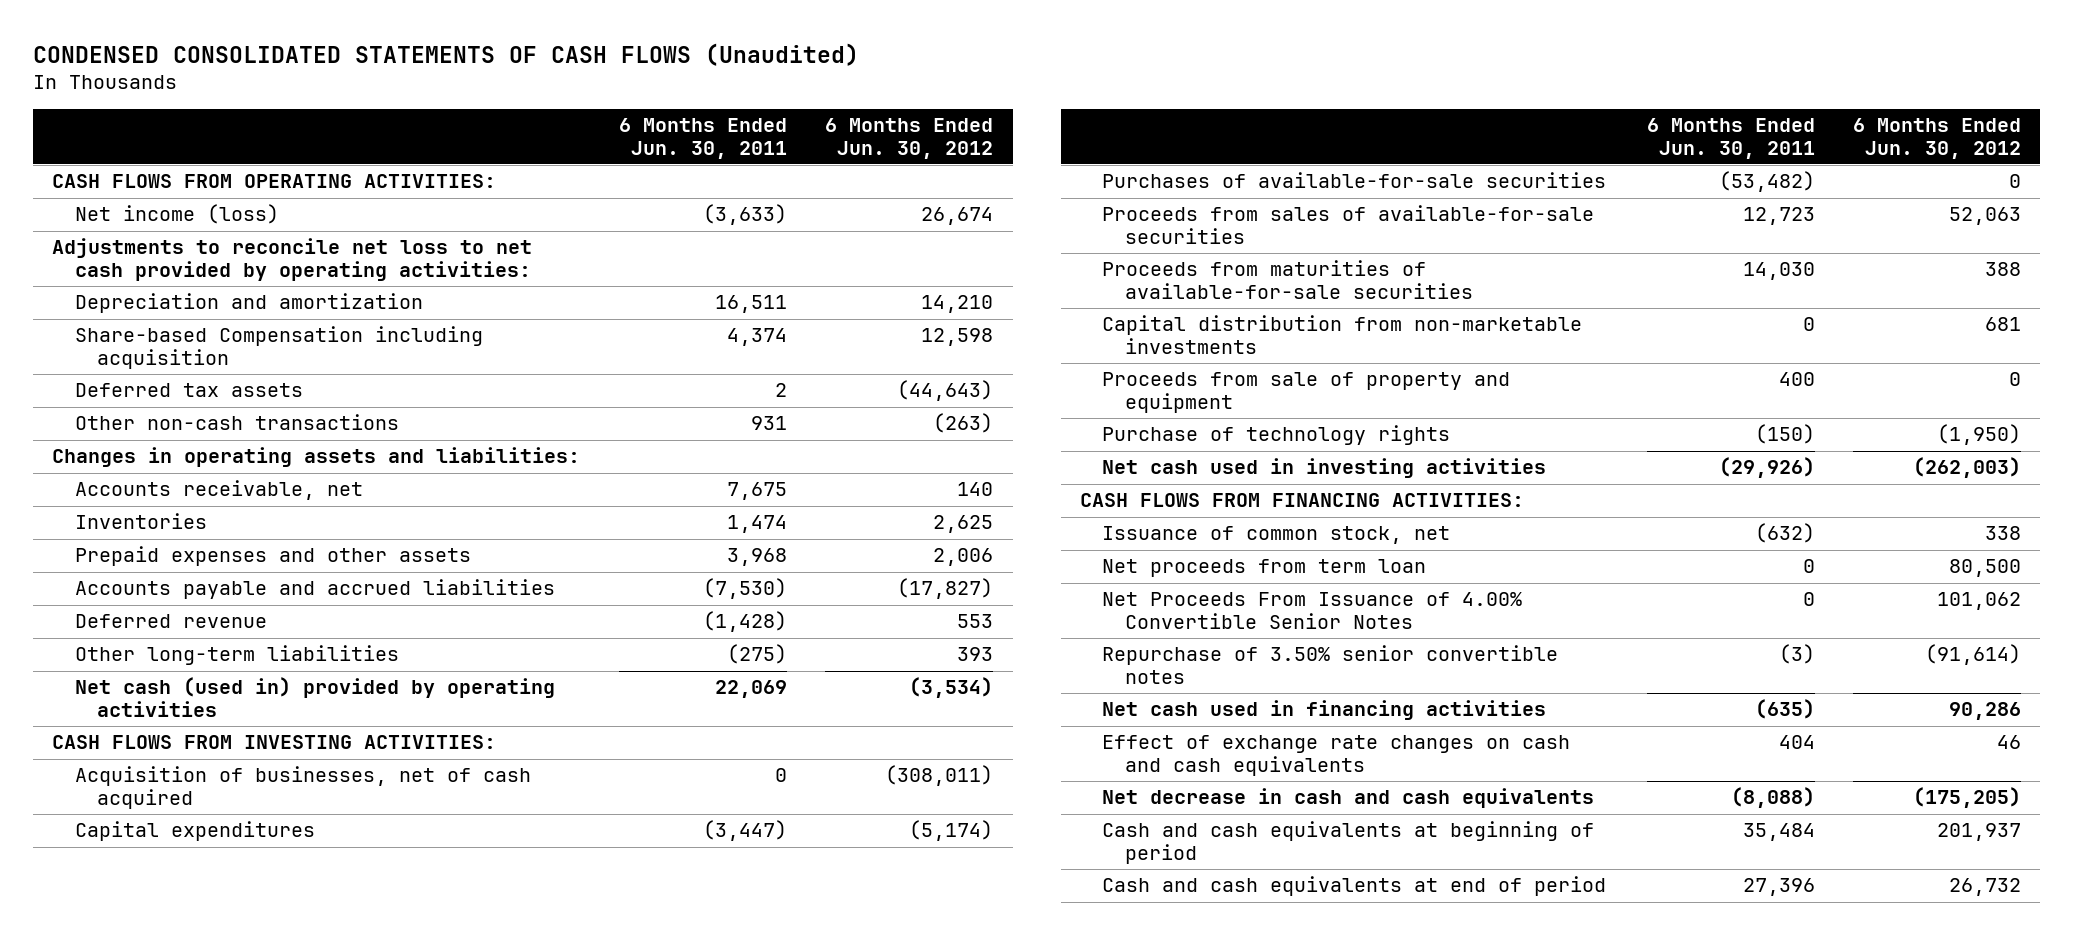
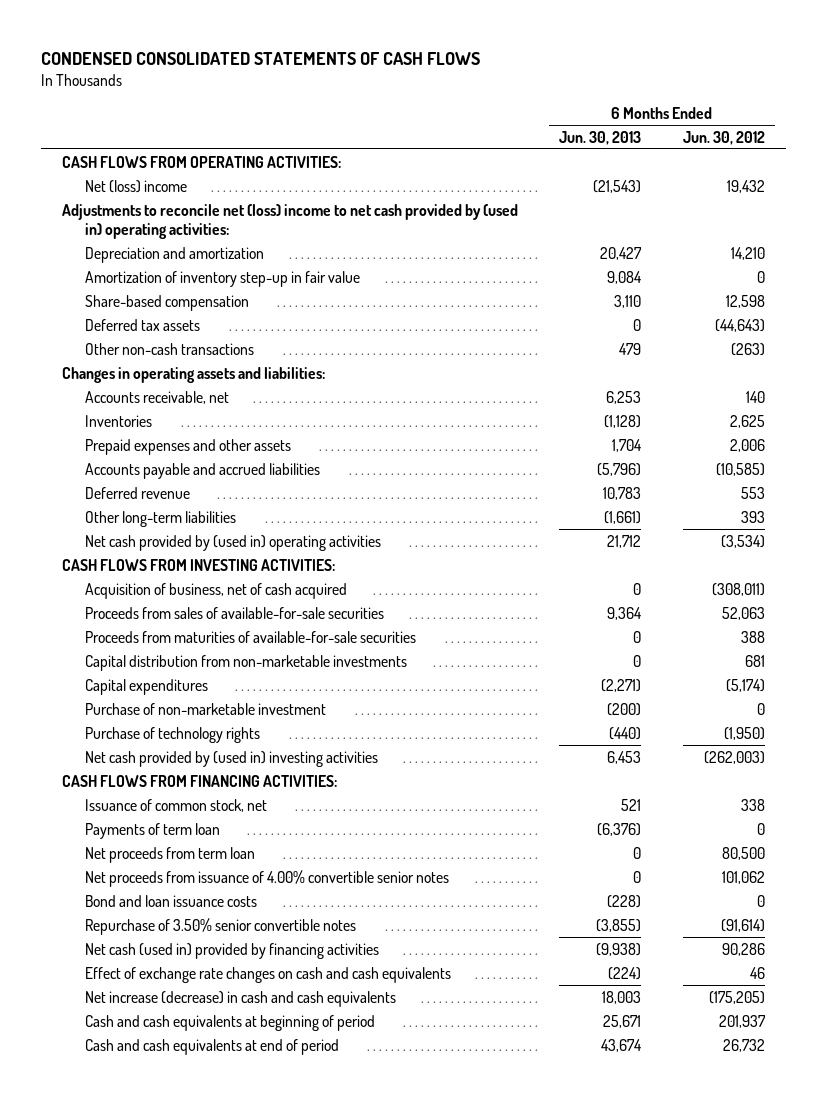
[33,43,860,67] CONDENSED CONSOLIDATED STATEMENTS OF CASH FLOWS (Unaudited) -> [40,51,480,65] CONDENSED CONSOLIDATED STATEMENTS OF CASH FLOWS
[618,118,787,159] 6 Months Ended Jun. 30, 2011 -> none
none -> [559,130,642,145] Jun. 30, 2013
[74,204,279,225] Net income (loss) -> [85,179,188,193] Net (loss) income
[921,207,994,226] 26,674 -> [726,179,765,193] 19,432
[52,238,533,281] Adjustments to reconcile net loss to net cash provided by operating activities: -> [61,203,518,239] Adjustments to reconcile net (loss) income to net cash provided by (used in) operating activities:
none -> [85,270,361,287] Amortization of inventory step-up in fair value
[74,326,483,369] Share-based Compensation including acquisition -> [85,294,250,311] Share-based compensation
[897,578,994,600] (17,827) -> [715,462,765,476] (10,585)
[74,677,555,717] Net cash (used in) provided by operating activities -> [85,534,382,551] Net cash provided by (used in) operating activities
[1102,172,1607,189] Purchases of available-for-sale securities -> none
[74,766,531,809] Acquisition of businesses, net of cash acquired -> [85,582,348,599] Acquisition of business, net of cash acquired
[1102,372,1511,413] Proceeds from sale of property and equipment -> none
[74,821,315,842] Capital expenditures -> [85,678,209,695] Capital expenditures
none -> [85,702,327,715] Purchase of non-marketable investment
[1102,458,1547,479] Net cash used in investing activities -> [85,750,379,767] Net cash provided by (used in) investing activities
none -> [85,822,221,839] Payments of term loan
[1102,592,1523,629] Net Proceeds From Issuance of 4.00% Convertible Senior Notes -> [85,869,450,887] Net proceeds from issuance of 4.00% convertible senior notes
none -> [85,894,258,907] Bond and loan issuance costs
[1102,700,1547,721] Net cash used in financing activities -> [85,942,380,959] Net cash (used in) provided by financing activities
[1102,788,1595,809] Net decrease in cash and cash equivalents -> [85,990,397,1007] Net increase (decrease) in cash and cash equivalents

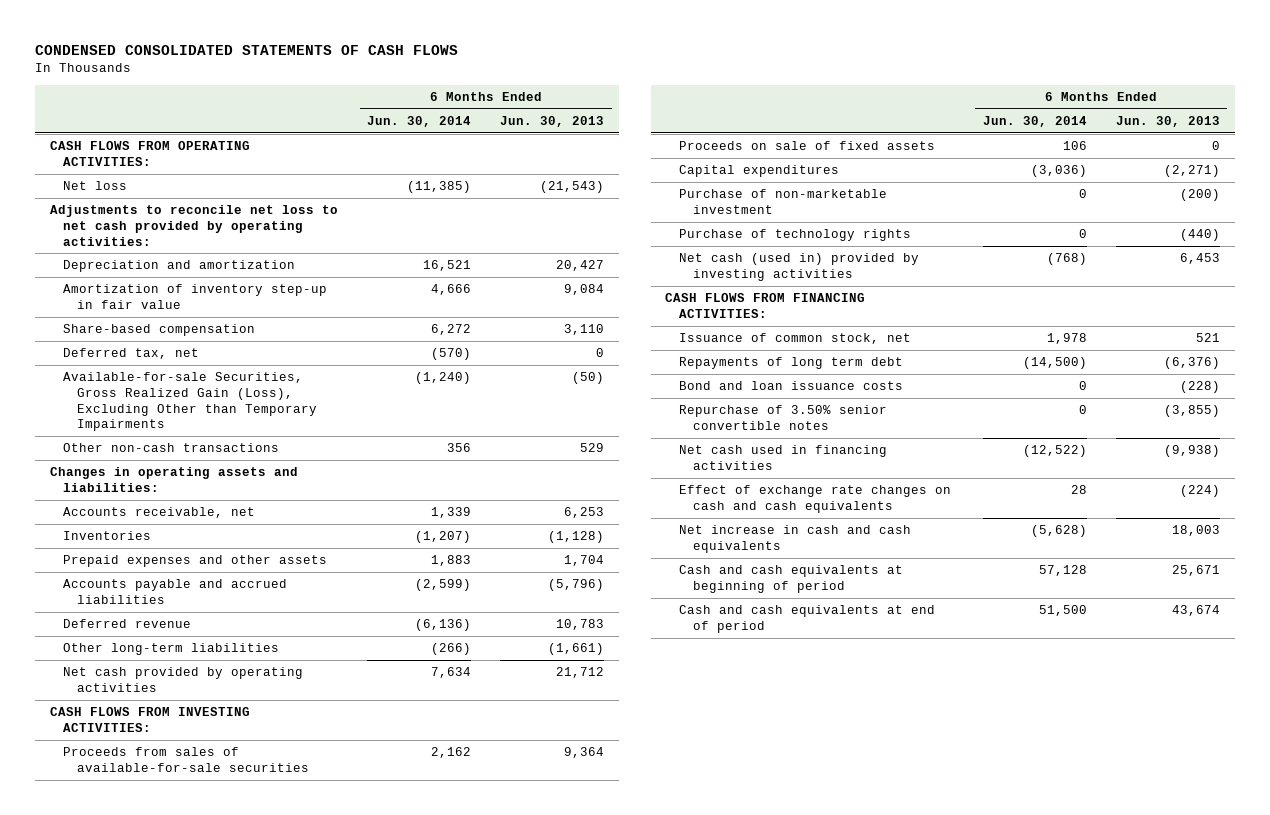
[682,130,765,145] Jun. 30, 2012 -> none
none -> [366,116,471,128] Jun. 30, 2014
[85,179,188,193] Net (loss) income -> [63,181,128,191] Net loss
[61,203,518,239] Adjustments to reconcile net (loss) income to net cash provided by (used in) operating activities: -> [49,205,338,246] Adjustments to reconcile net loss to net cash provided by operating activities:
[85,318,201,331] Deferred tax assets -> [63,348,200,360] Deferred tax, net
none -> [63,372,318,432] Available-for-sale Securities, Gross Realized Gain (Loss), Excluding Other than Temporary Impairments
[619,342,642,355] 479 -> [580,443,605,453] 529
[85,534,382,551] Net cash provided by (used in) operating activities -> [63,667,304,692] Net cash provided by operating activities
[85,582,348,599] Acquisition of business, net of cash acquired -> none
[85,630,417,643] Proceeds from maturities of available-for-sale securities -> none
[85,654,408,671] Capital distribution from non-marketable investments -> none
none -> [679,141,936,151] Proceeds on sale of fixed assets
[85,750,379,767] Net cash provided by (used in) investing activities -> [679,253,920,281] Net cash (used in) provided by investing activities
[85,846,256,863] Net proceeds from term loan -> none
[85,869,450,887] Net proceeds from issuance of 4.00% convertible senior notes -> none
[85,822,221,839] Payments of term loan -> [679,357,904,370] Repayments of long term debt
[85,942,380,959] Net cash (used in) provided by financing activities -> [679,445,888,470] Net cash used in financing activities
[85,990,397,1007] Net increase (decrease) in cash and cash equivalents -> [679,525,912,553] Net increase in cash and cash equivalents

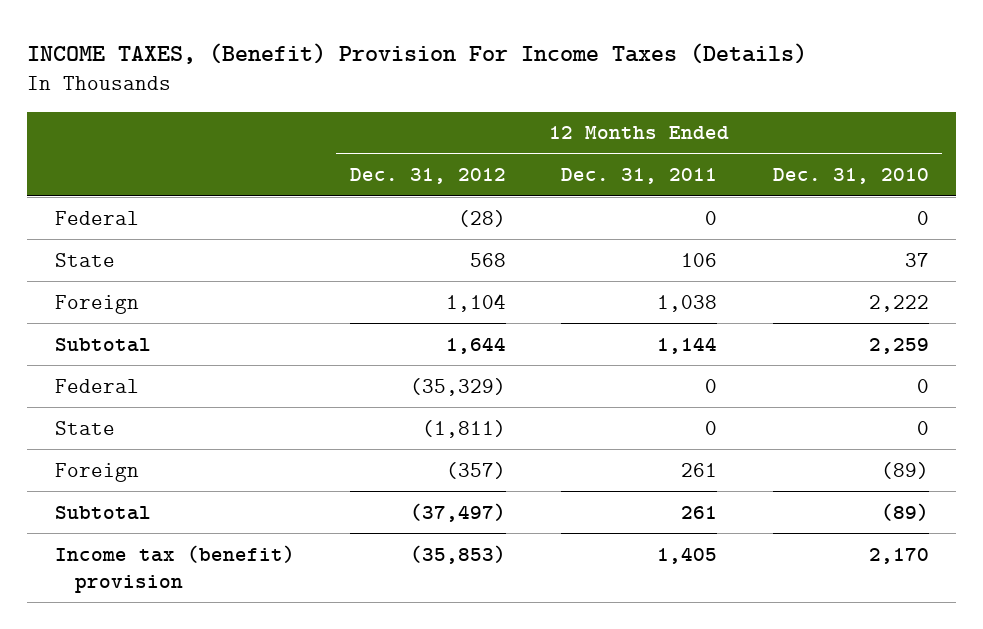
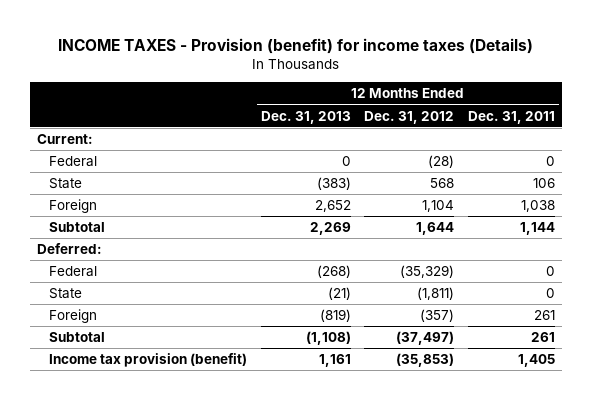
[27,42,808,64] INCOME TAXES, (Benefit) Provision For Income Taxes (Details) -> [57,37,533,54] INCOME TAXES - Provision (benefit) for income taxes (Details)
[772,168,929,185] Dec. 31, 2010 -> none
none -> [260,110,351,124] Dec. 31, 2013
none -> [36,134,93,145] Current:
none -> [36,243,102,255] Deferred:
[54,544,295,593] Income tax (benefit) provision -> [49,353,248,368] Income tax provision (benefit)

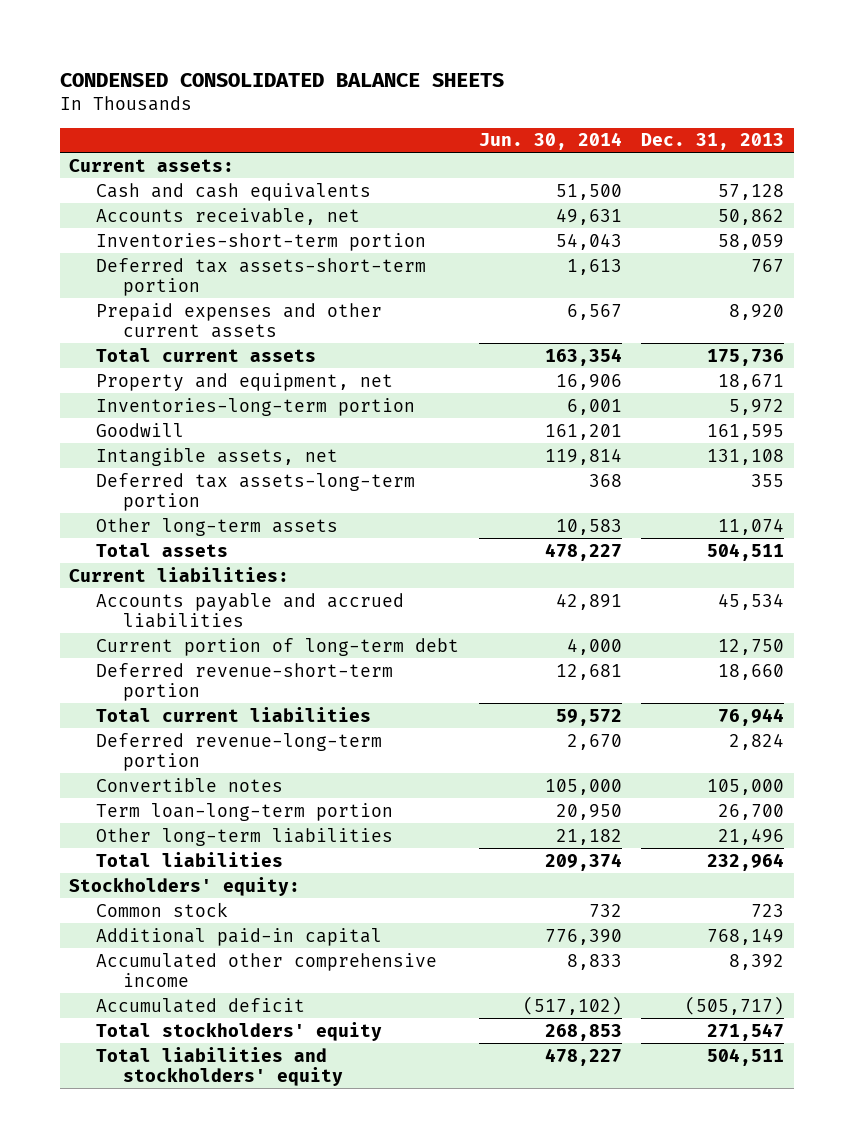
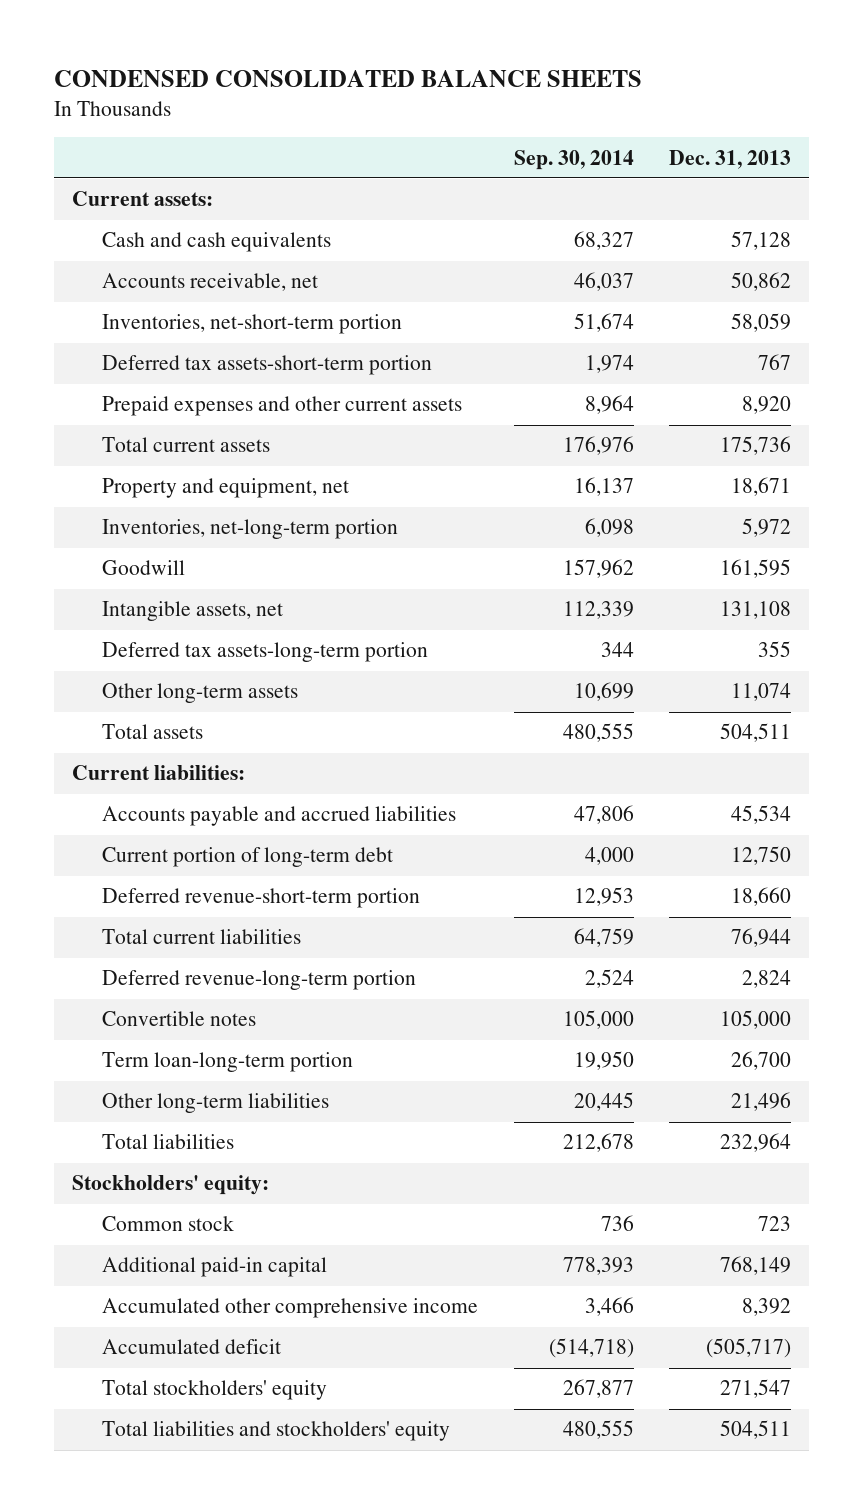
[478,132,622,151] Jun. 30, 2014 -> none
none -> [513,149,634,170] Sep. 30, 2014
[95,232,426,251] Inventories-short-term portion -> [102,314,403,335] Inventories, net-short-term portion
[95,397,415,416] Inventories-long-term portion -> [102,519,399,540] Inventories, net-long-term portion

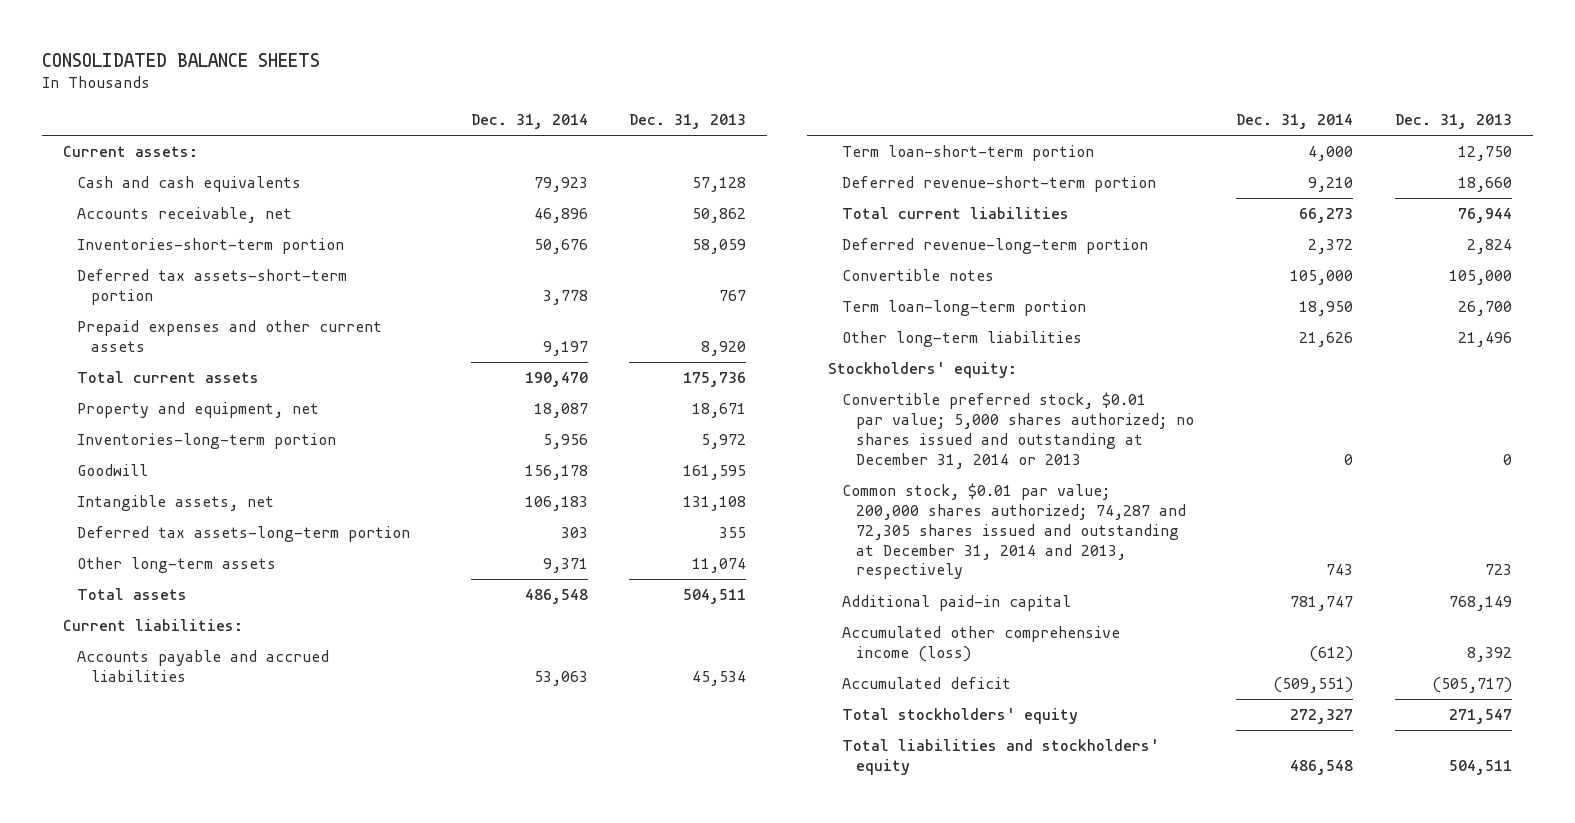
[53,70,642,88] CONDENSED CONSOLIDATED BALANCE SHEETS -> [41,52,320,67] CONSOLIDATED BALANCE SHEETS
[513,149,634,170] Sep. 30, 2014 -> none
none -> [470,114,588,130] Dec. 31, 2014
[102,314,403,335] Inventories, net-short-term portion -> [76,238,344,255] Inventories-short-term portion
[102,519,399,540] Inventories, net-long-term portion -> [76,433,336,450] Inventories-long-term portion
[102,847,394,868] Current portion of long-term debt -> [842,145,1095,162] Term loan-short-term portion
[102,1134,235,1150] Total liabilities -> none
none -> [842,392,1195,469] Convertible preferred stock, $0.01 par value; 5,000 shares authorized; no shares issued and outstanding at December 31, 2014 or 2013
[102,1216,235,1232] Common stock -> [842,483,1187,580] Common stock, $0.01 par value; 200,000 shares authorized; 74,287 and 72,305 shares issued and outstanding at December 31, 2014 and 2013, respectively
[102,1298,479,1319] Accumulated other comprehensive income -> [842,626,1121,662] Accumulated other comprehensive income (loss)

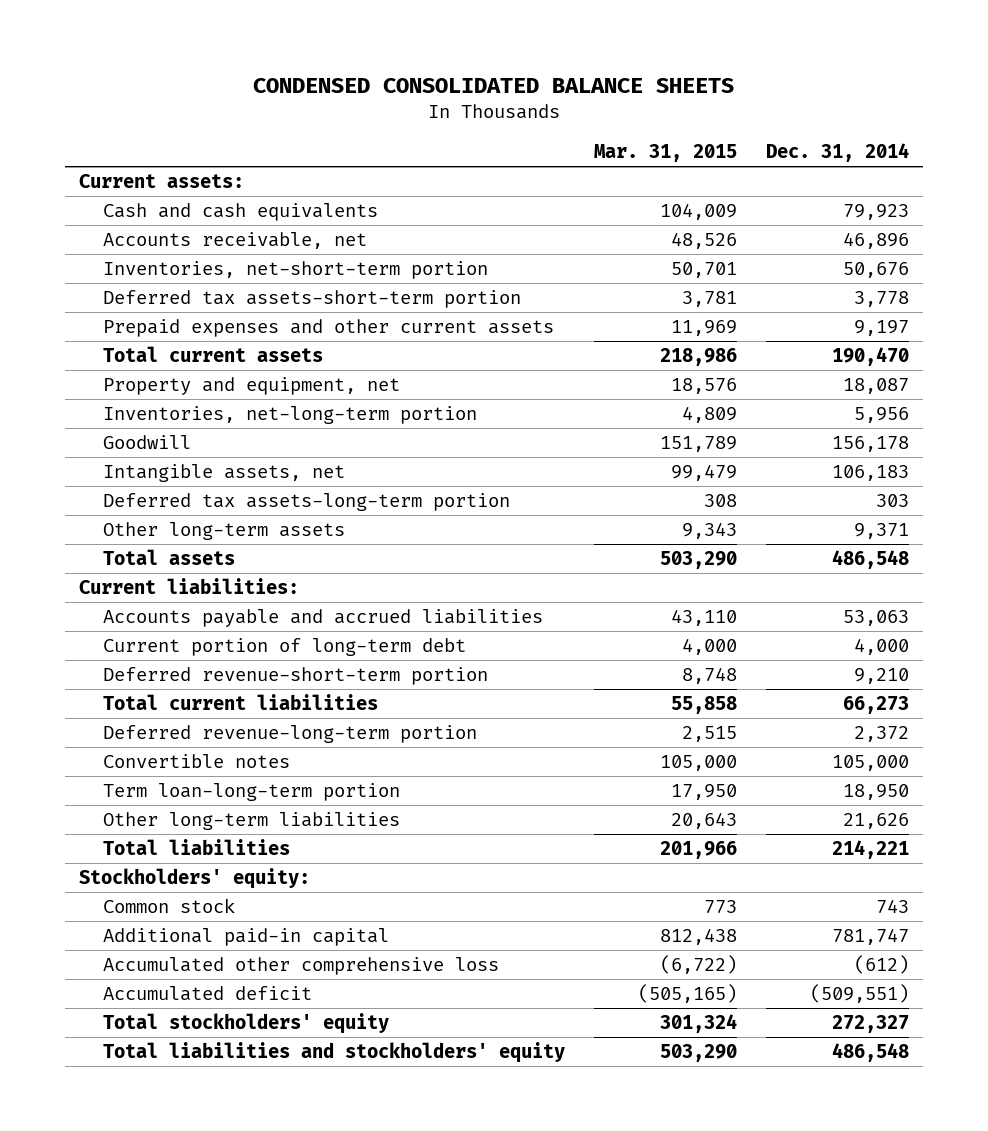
[41,52,320,67] CONSOLIDATED BALANCE SHEETS -> [252,78,734,94] CONDENSED CONSOLIDATED BALANCE SHEETS
[629,114,747,130] Dec. 31, 2013 -> none
none -> [593,143,737,162] Mar. 31, 2015
[76,238,344,255] Inventories-short-term portion -> [103,261,489,280] Inventories, net-short-term portion
[76,433,336,450] Inventories-long-term portion -> [103,406,478,425] Inventories, net-long-term portion
[842,145,1095,162] Term loan-short-term portion -> none
none -> [103,638,467,657] Current portion of long-term debt
none -> [103,839,291,856] Total liabilities
[842,392,1195,469] Convertible preferred stock, $0.01 par value; 5,000 shares authorized; no shares issued and outstanding at December 31, 2014 or 2013 -> none
[842,483,1187,580] Common stock, $0.01 par value; 200,000 shares authorized; 74,287 and 72,305 shares issued and outstanding at December 31, 2014 and 2013, respectively -> [103,898,236,914] Common stock
[842,626,1121,662] Accumulated other comprehensive income (loss) -> [103,957,500,976] Accumulated other comprehensive loss

